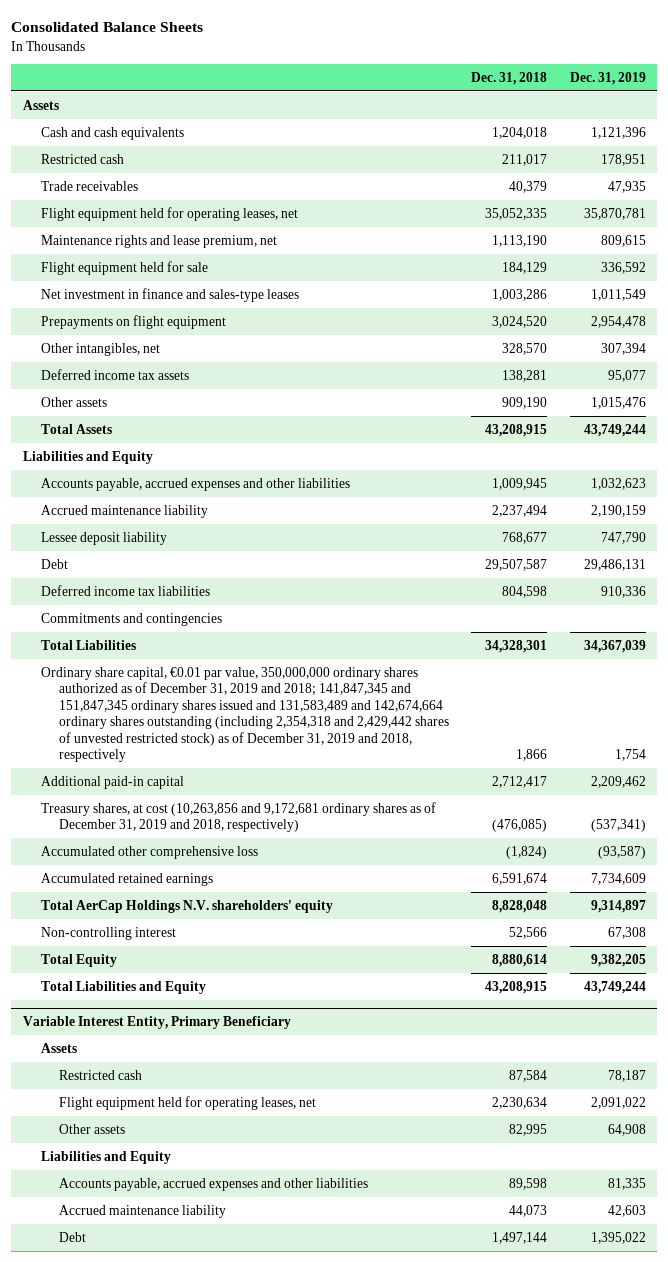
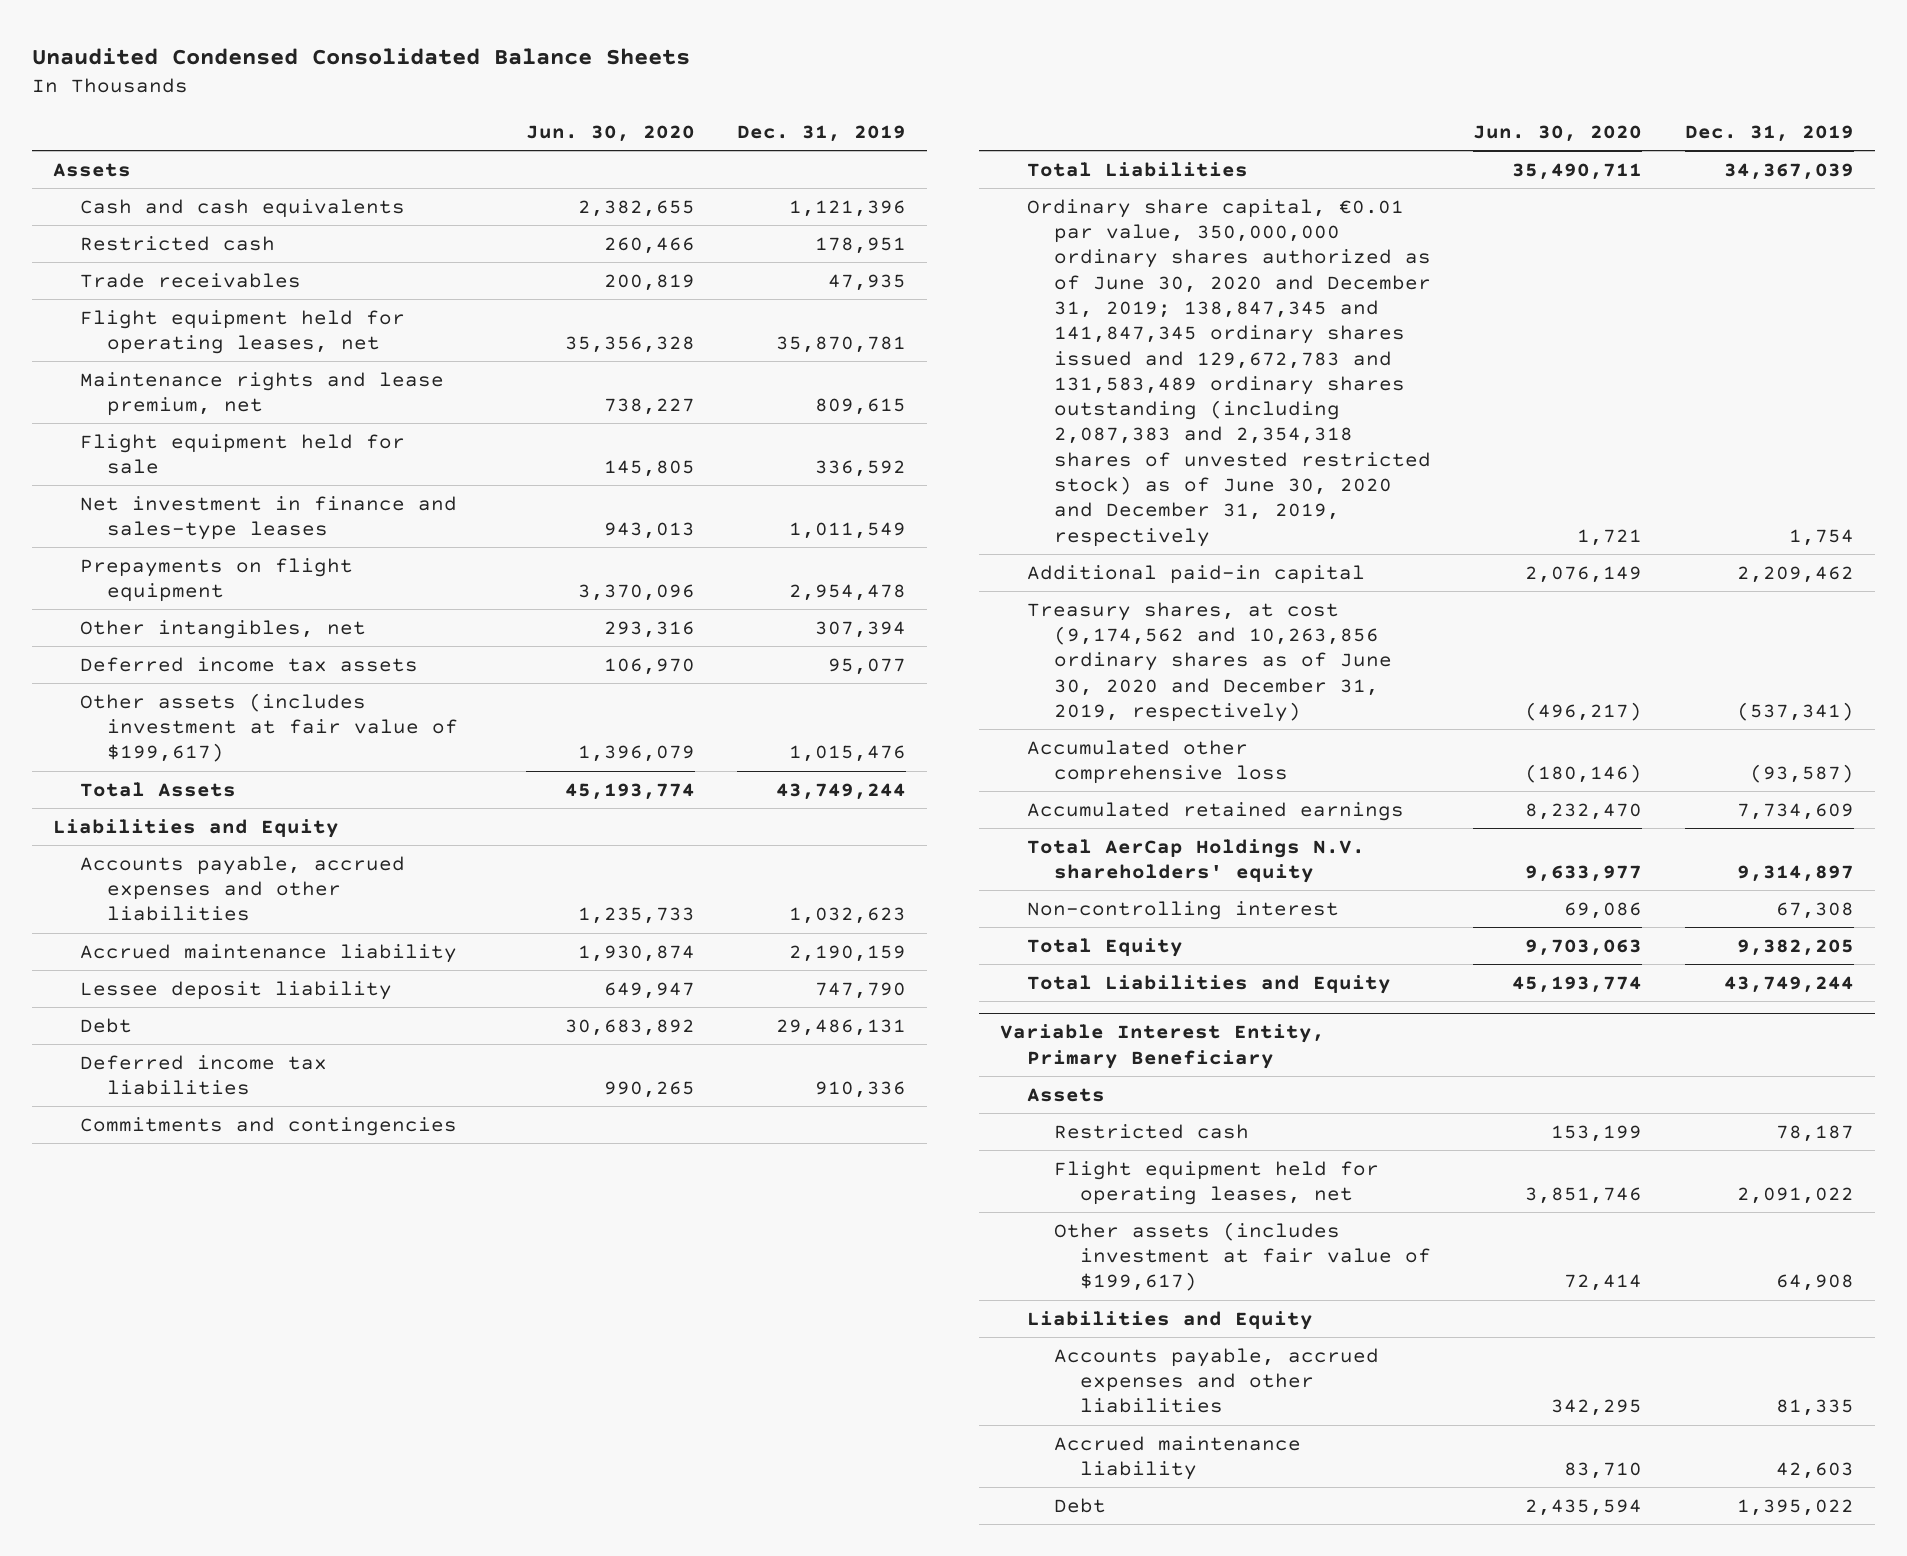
[11,22,204,33] Consolidated Balance Sheets -> [32,48,691,66] Unaudited Condensed Consolidated Balance Sheets
[471,71,548,85] Dec. 31, 2018 -> none
none -> [526,124,696,142] Jun. 30, 2020
[40,396,107,407] Other assets -> [79,692,458,763] Other assets (includes investment at fair value of $199,617)
[40,666,449,763] Ordinary share capital, €0.01 par value, 350,000,000 ordinary shares authorized as of December 31, 2019 and 2018; 141,847,345 and 151,847,345 ordinary shares issued and 131,583,489 and 142,674,664 ordinary shares outstanding (including 2,354,318 and 2,429,442 shares of unvested restricted stock) as of December 31, 2019 and 2018, respectively -> [1027,198,1431,547] Ordinary share capital, €0.01 par value, 350,000,000 ordinary shares authorized as of June 30, 2020 and December 31, 2019; 138,847,345 and 141,847,345 ordinary shares issued and 129,672,783 and 131,583,489 ordinary shares outstanding (including 2,087,383 and 2,354,318 shares of unvested restricted stock) as of June 30, 2020 and December 31, 2019, respectively
[40,801,436,833] Treasury shares, at cost (10,263,856 and 9,172,681 ordinary shares as of December 31, 2019 and 2018, respectively) -> [1027,601,1392,722] Treasury shares, at cost (9,174,562 and 10,263,856 ordinary shares as of June 30, 2020 and December 31, 2019, respectively)
[58,1123,125,1134] Other assets -> [1053,1221,1432,1292] Other assets (includes investment at fair value of $199,617)

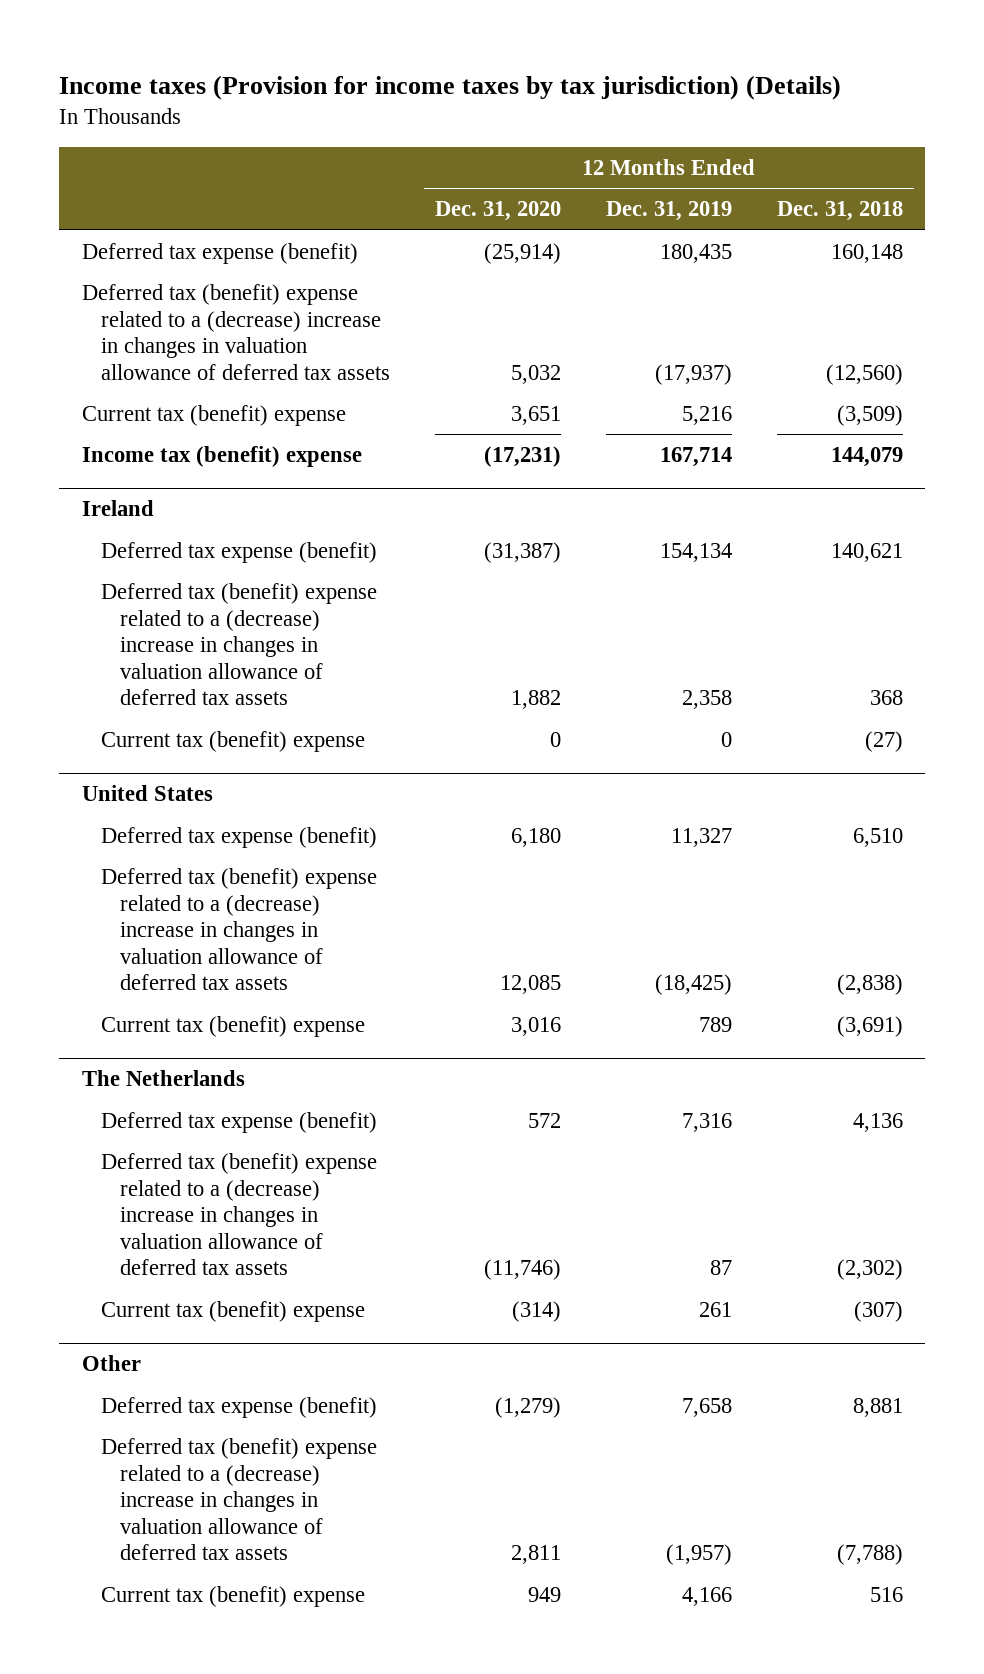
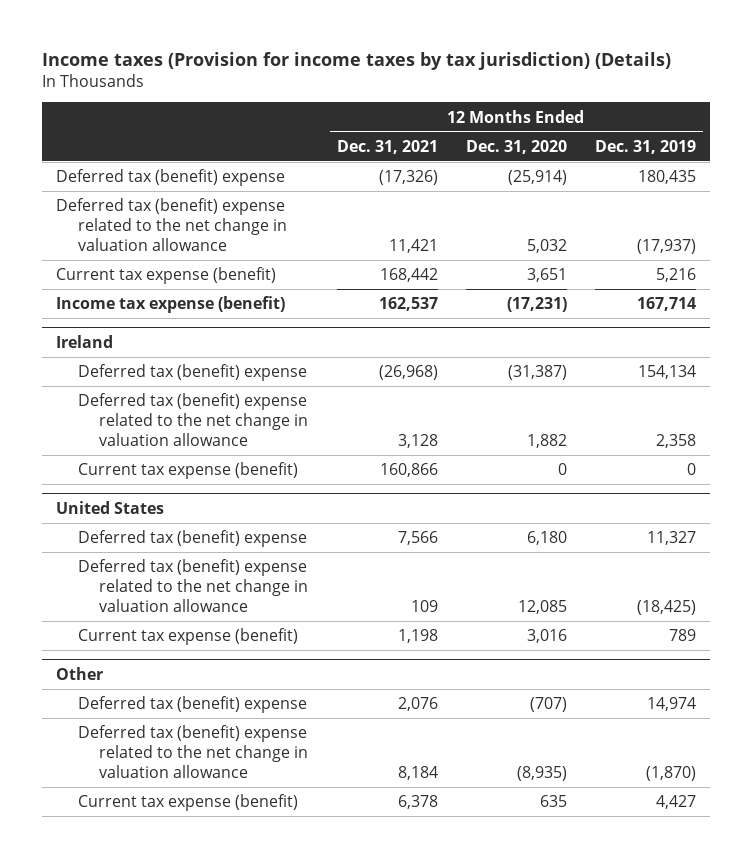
[776,201,903,222] Dec. 31, 2018 -> none
none -> [336,139,438,154] Dec. 31, 2021
[81,242,358,264] Deferred tax expense (benefit) -> [56,169,286,187] Deferred tax (benefit) expense
[81,283,390,380] Deferred tax (benefit) expense related to a (decrease) increase in changes in valuation allowance of deferred tax assets -> [56,198,287,251] Deferred tax (benefit) expense related to the net change in valuation allowance
[81,404,346,426] Current tax (benefit) expense -> [56,267,277,285] Current tax expense (benefit)
[81,445,362,467] Income tax (benefit) expense -> [56,296,286,314] Income tax expense (benefit)
[100,541,377,563] Deferred tax expense (benefit) -> [77,364,307,382] Deferred tax (benefit) expense
[100,582,377,706] Deferred tax (benefit) expense related to a (decrease) increase in changes in valuation allowance of deferred tax assets -> [77,393,309,446] Deferred tax (benefit) expense related to the net change in valuation allowance
[100,730,365,752] Current tax (benefit) expense -> [77,462,298,480] Current tax expense (benefit)
[81,1070,245,1087] The Netherlands -> none
[100,1111,377,1133] Deferred tax expense (benefit) -> none
[100,1152,377,1276] Deferred tax (benefit) expense related to a (decrease) increase in changes in valuation allowance of deferred tax assets -> none
[100,1300,365,1322] Current tax (benefit) expense -> none
[100,826,377,848] Deferred tax expense (benefit) -> [77,530,307,548] Deferred tax (benefit) expense
[100,867,377,991] Deferred tax (benefit) expense related to a (decrease) increase in changes in valuation allowance of deferred tax assets -> [77,559,309,612] Deferred tax (benefit) expense related to the net change in valuation allowance
[100,1015,365,1037] Current tax (benefit) expense -> [77,628,298,646] Current tax expense (benefit)
[100,1396,377,1418] Deferred tax expense (benefit) -> [77,696,307,714] Deferred tax (benefit) expense
[494,1396,561,1418] (1,279) -> [529,697,567,713] (707)
[681,1397,732,1417] 7,658 -> [646,697,696,712] 14,974
[100,1437,377,1561] Deferred tax (benefit) expense related to a (decrease) increase in changes in valuation allowance of deferred tax assets -> [77,725,309,778] Deferred tax (benefit) expense related to the net change in valuation allowance
[510,1545,561,1565] 2,811 -> [516,765,567,781] (8,935)
[665,1544,732,1566] (1,957) -> [645,765,696,781] (1,870)
[100,1585,365,1607] Current tax (benefit) expense -> [77,794,298,812] Current tax expense (benefit)
[527,1586,561,1602] 949 -> [539,795,567,808] 635
[681,1586,732,1606] 4,166 -> [655,795,696,810] 4,427

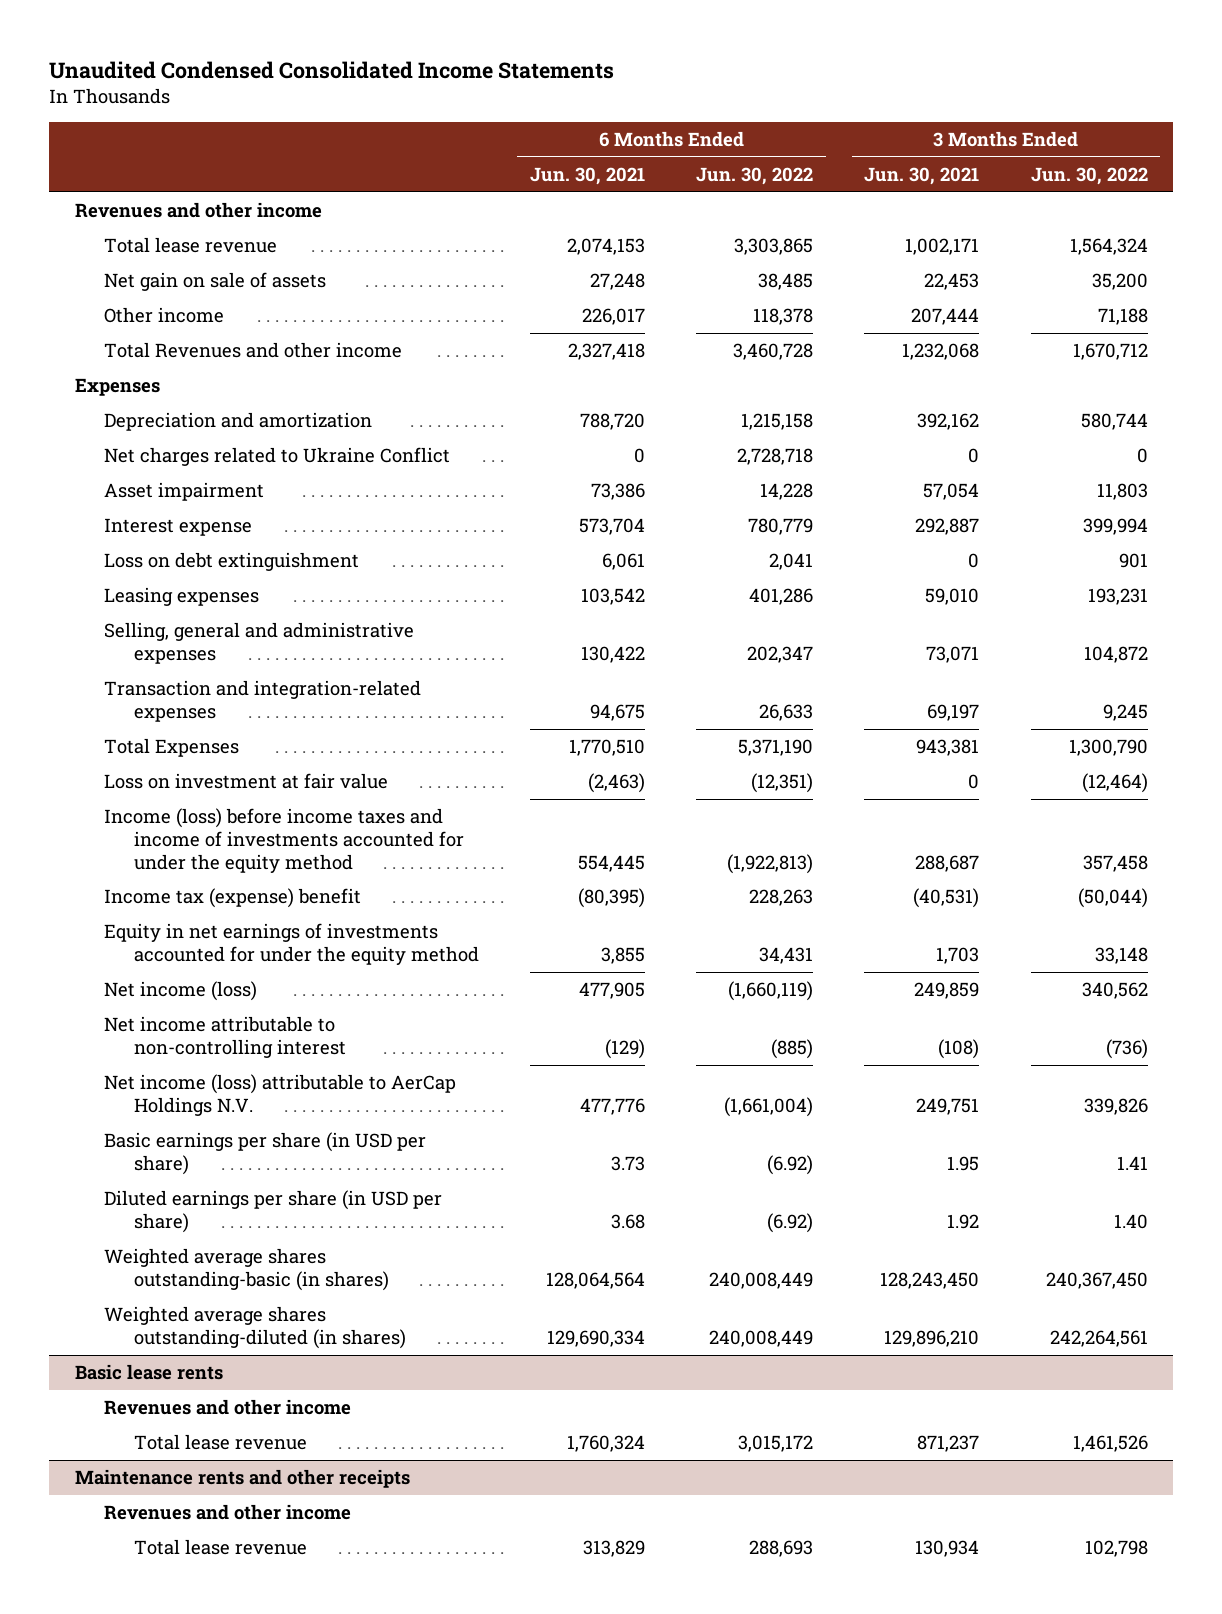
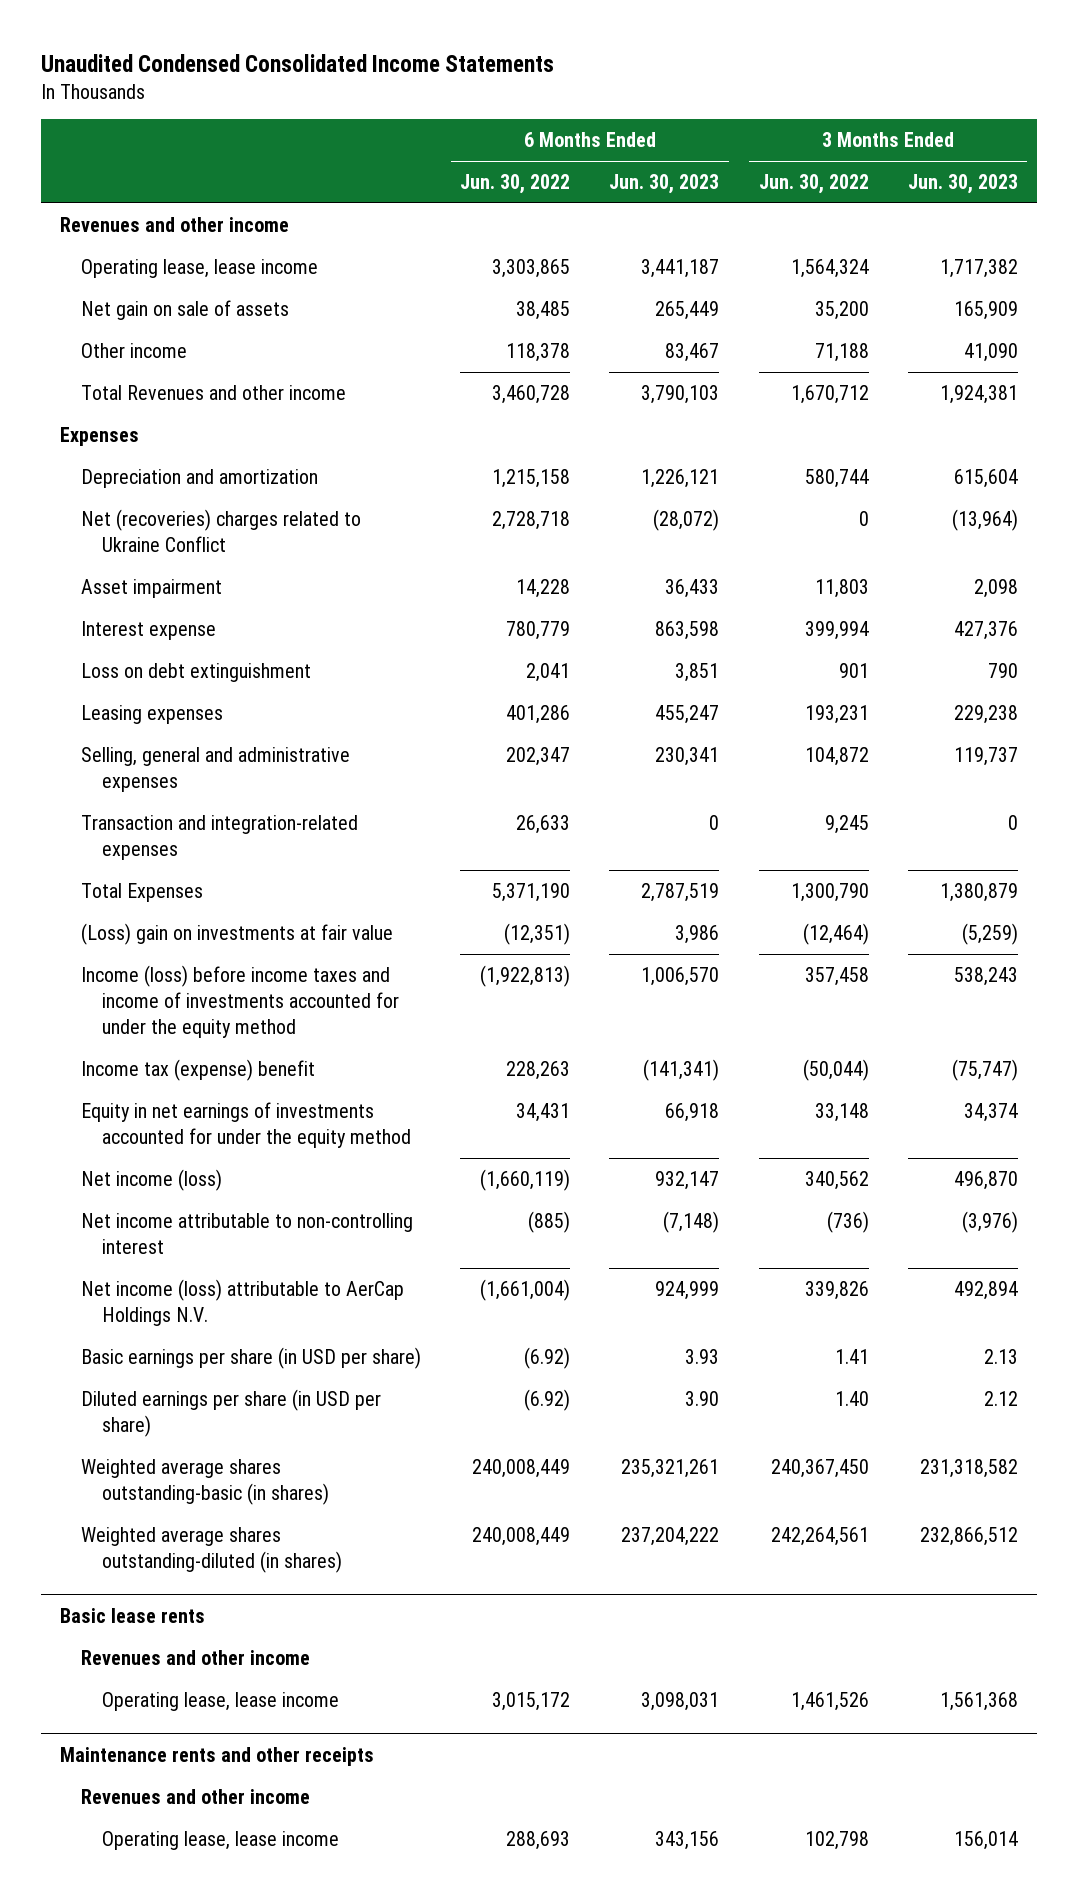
[530,167,646,186] Jun. 30, 2021 -> none
[864,167,980,186] Jun. 30, 2021 -> none
none -> [609,174,720,195] Jun. 30, 2023
none -> [907,174,1018,195] Jun. 30, 2023
[104,237,278,254] Total lease revenue -> [81,259,319,279] Operating lease, lease income
[104,447,451,467] Net charges related to Ukraine Conflict -> [81,509,362,552] Net (recoveries) charges related to Ukraine Conflict
[104,773,389,790] Loss on investment at fair value -> [81,923,394,946] (Loss) gain on investments at fair value
[133,1434,307,1451] Total lease revenue -> [102,1692,340,1712] Operating lease, lease income
[133,1539,307,1556] Total lease revenue -> [102,1831,340,1851] Operating lease, lease income

